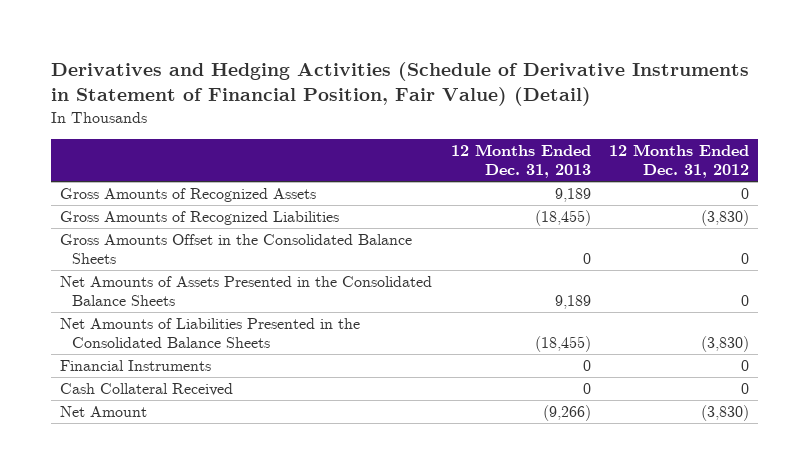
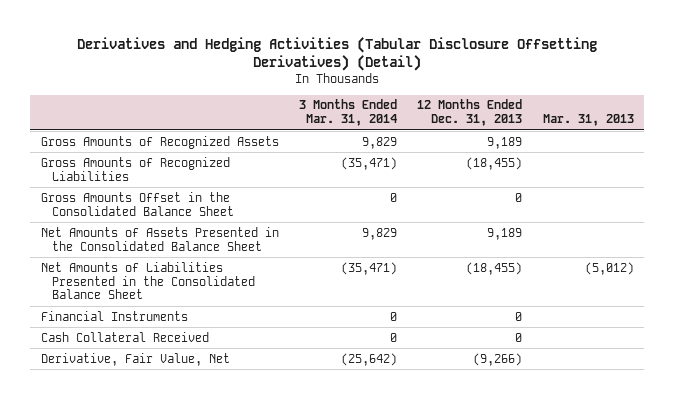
[51,62,750,107] Derivatives and Hedging Activities (Schedule of Derivative Instruments in Statement of Financial Position, Fair Value) (Detail) -> [77,36,598,71] Derivatives and Hedging Activities (Tabular Disclosure Offsetting Derivatives) (Detail)
[609,144,750,179] 12 Months Ended Dec. 31, 2012 -> none
none -> [298,99,397,127] 3 Months Ended Mar. 31, 2014
none -> [542,114,634,127] Mar. 31, 2013
[60,234,413,265] Gross Amounts Offset in the Consolidated Balance Sheets -> [40,191,235,216] Gross Amounts Offset in the Consolidated Balance Sheet
[60,276,433,307] Net Amounts of Assets Presented in the Consolidated Balance Sheets -> [40,226,279,251] Net Amounts of Assets Presented in the Consolidated Balance Sheet
[60,318,361,349] Net Amounts of Liabilities Presented in the Consolidated Balance Sheets -> [40,261,256,300] Net Amounts of Liabilities Presented in the Consolidated Balance Sheet
[60,406,148,418] Net Amount -> [40,352,230,366] Derivative, Fair Value, Net

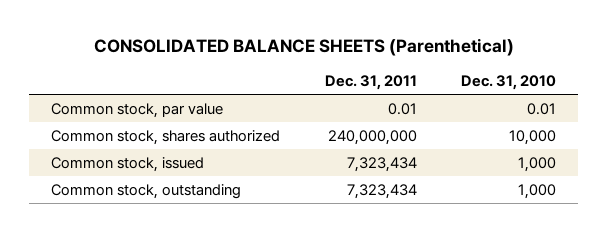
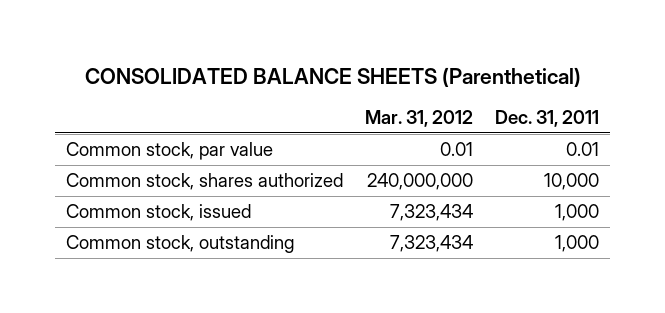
[461,75,557,91] Dec. 31, 2010 -> none
none -> [365,110,474,128] Mar. 31, 2012
[327,129,417,145] 240,000,000 -> [543,173,599,191] 10,000
[346,156,417,172] 7,323,434 -> [554,204,599,222] 1,000
[346,183,417,199] 7,323,434 -> [554,235,599,253] 1,000

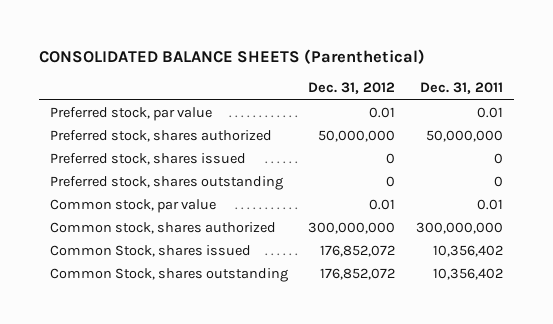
[365,110,474,128] Mar. 31, 2012 -> none
none -> [308,82,396,95] Dec. 31, 2012
none -> [49,107,212,122] Preferred stock, par value
none -> [49,130,272,143] Preferred stock, shares authorized
none -> [49,153,246,166] Preferred stock, shares issued
none -> [49,176,283,191] Preferred stock, shares outstanding
[543,173,599,191] 10,000 -> [416,222,504,235] 300,000,000
[66,204,252,222] Common stock, issued -> [49,245,251,258] Common Stock, shares issued
[554,204,599,222] 1,000 -> [433,245,504,258] 10,356,402
[66,235,295,254] Common stock, outstanding -> [49,268,288,283] Common Stock, shares outstanding
[554,235,599,253] 1,000 -> [433,268,504,281] 10,356,402

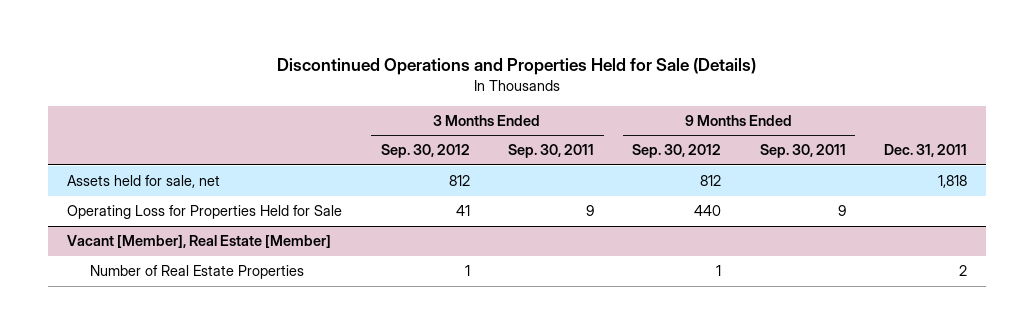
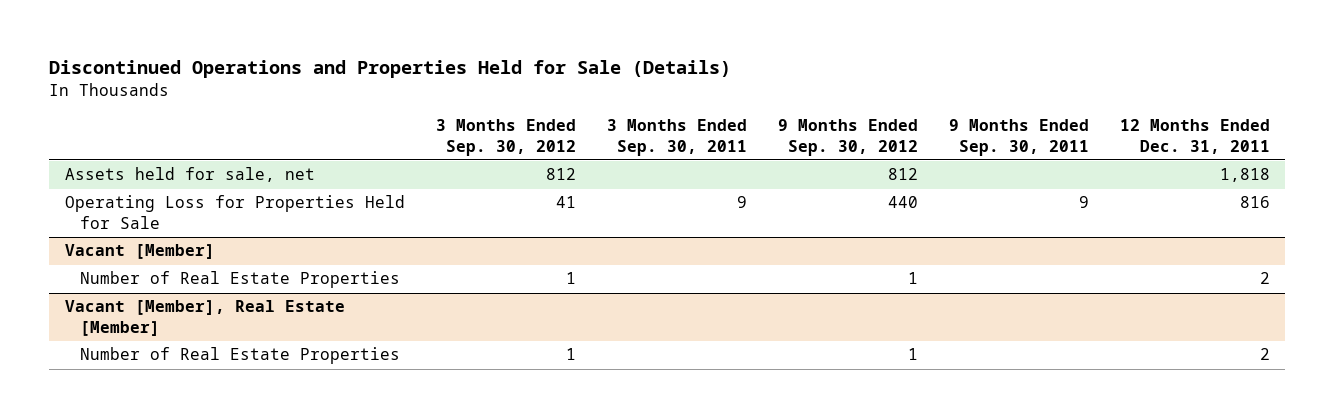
[884,144,968,158] Dec. 31, 2011 -> none
none -> [1119,119,1270,154] 12 Months Ended Dec. 31, 2011
none -> [64,244,215,260] Vacant [Member]
none -> [80,271,401,289] Number of Real Estate Properties

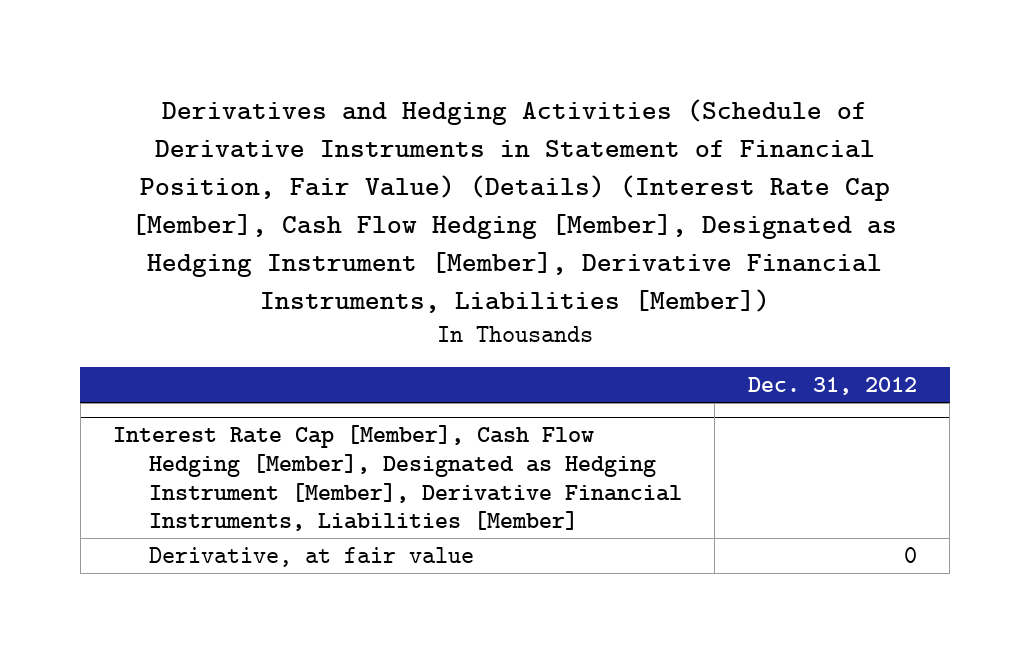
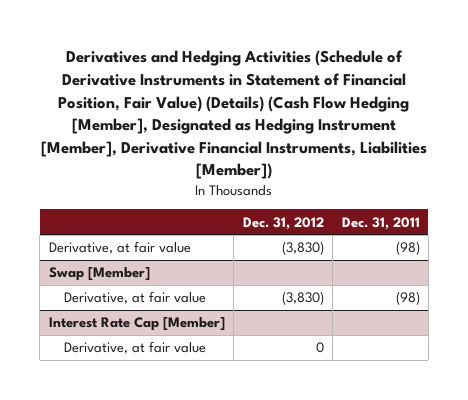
[132,98,898,314] Derivatives and Hedging Activities (Schedule of Derivative Instruments in Statement of Financial Position, Fair Value) (Details) (Interest Rate Cap [Member], Cash Flow Hedging [Member], Designated as Hedging Instrument [Member], Derivative Financial Instruments, Liabilities [Member]) -> [41,50,428,180] Derivatives and Hedging Activities (Schedule of Derivative Instruments in Statement of Financial Position, Fair Value) (Details) (Cash Flow Hedging [Member], Designated as Hedging Instrument [Member], Derivative Financial Instruments, Liabilities [Member])
none -> [341,216,420,230] Dec. 31, 2011
[113,425,682,532] Interest Rate Cap [Member], Cash Flow Hedging [Member], Designated as Hedging Instrument [Member], Derivative Financial Instruments, Liabilities [Member] -> none
none -> [48,241,191,255] Derivative, at fair value
none -> [48,267,150,282] Swap [Member]
none -> [63,291,206,305] Derivative, at fair value
none -> [48,317,225,332] Interest Rate Cap [Member]

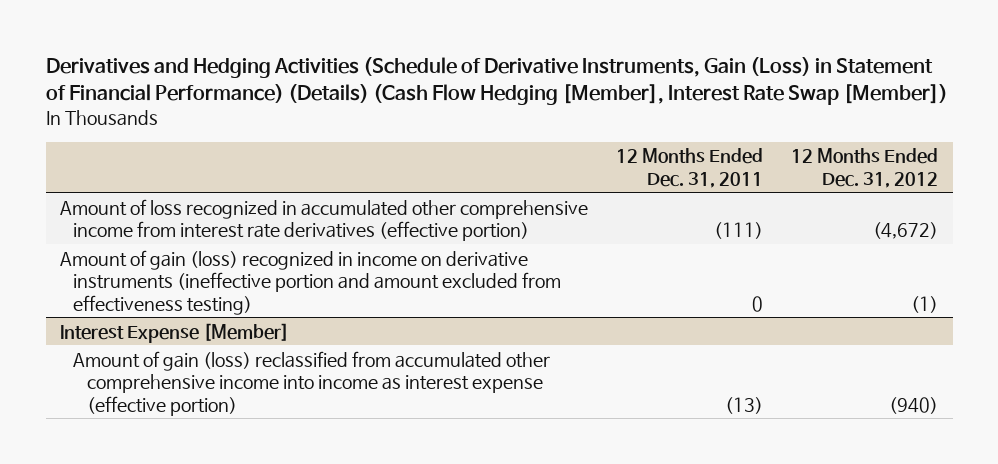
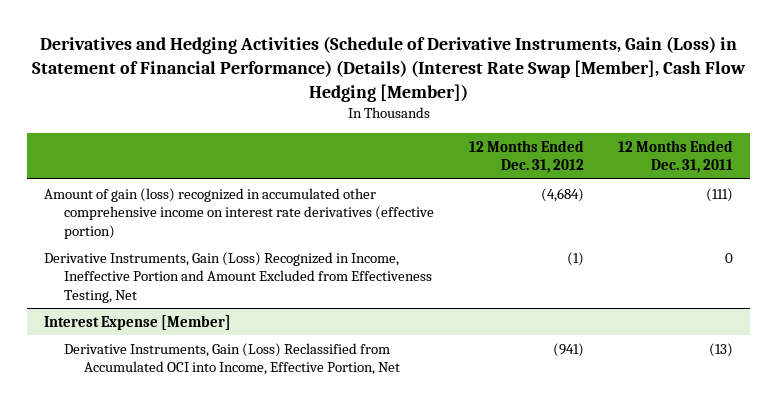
[45,57,948,106] Derivatives and Hedging Activities (Schedule of Derivative Instruments, Gain (Loss) in Statement of Financial Performance) (Details) (Cash Flow Hedging [Member], Interest Rate Swap [Member]) -> [31,36,746,102] Derivatives and Hedging Activities (Schedule of Derivative Instruments, Gain (Loss) in Statement of Financial Performance) (Details) (Interest Rate Swap [Member], Cash Flow Hedging [Member])
[59,198,588,242] Amount of loss recognized in accumulated other comprehensive income from interest rate derivatives (effective portion) -> [44,187,435,239] Amount of gain (loss) recognized in accumulated other comprehensive income on interest rate derivatives (effective portion)
[873,222,939,240] (4,672) -> [540,187,584,202] (4,684)
[59,249,562,315] Amount of gain (loss) recognized in income on derivative instruments (ineffective portion and amount excluded from effectiveness testing) -> [44,251,433,303] Derivative Instruments, Gain (Loss) Recognized in Income, Ineffective Portion and Amount Excluded from Effectiveness Testing, Net
[73,350,551,416] Amount of gain (loss) reclassified from accumulated other comprehensive income into income as interest expense (effective portion) -> [64,342,401,376] Derivative Instruments, Gain (Loss) Reclassified from Accumulated OCI into Income, Effective Portion, Net
[889,396,939,414] (940) -> [552,342,584,357] (941)

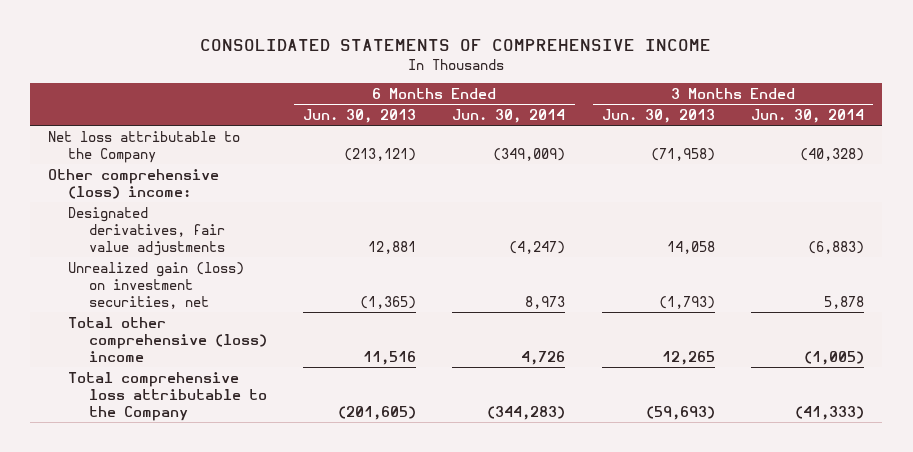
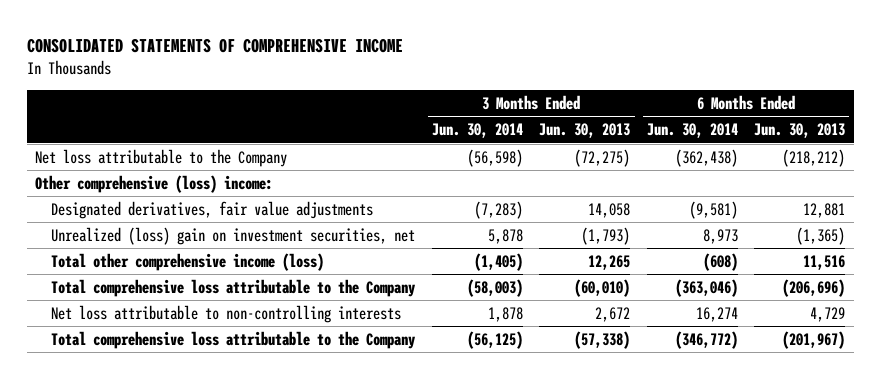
[343,147,416,161] (213,121) -> [782,148,846,167] (218,212)
[493,147,566,161] (349,009) -> [674,148,738,167] (362,438)
[650,147,715,161] (71,958) -> [574,148,631,167] (72,275)
[800,147,865,161] (40,328) -> [466,148,523,167] (56,598)
[509,240,566,254] (4,247) -> [688,200,738,219] (9,581)
[808,240,865,254] (6,883) -> [473,200,523,219] (7,283)
[68,261,245,309] Unrealized gain (loss) on investment securities, net -> [51,226,416,245] Unrealized (loss) gain on investment securities, net
[68,316,267,362] Total other comprehensive (loss) income -> [51,252,325,271] Total other comprehensive income (loss)
[521,350,566,365] 4,726 -> [702,252,738,271] (608)
[804,350,865,365] (1,005) -> [473,252,523,271] (1,405)
[337,405,416,420] (201,605) -> [782,278,846,297] (206,696)
[487,405,566,420] (344,283) -> [674,278,738,297] (363,046)
[645,405,715,420] (59,693) -> [574,278,631,297] (60,010)
[795,405,865,420] (41,333) -> [466,278,523,297] (58,003)
none -> [51,304,402,323] Net loss attributable to non-controlling interests
none -> [51,330,416,349] Total comprehensive loss attributable to the Company

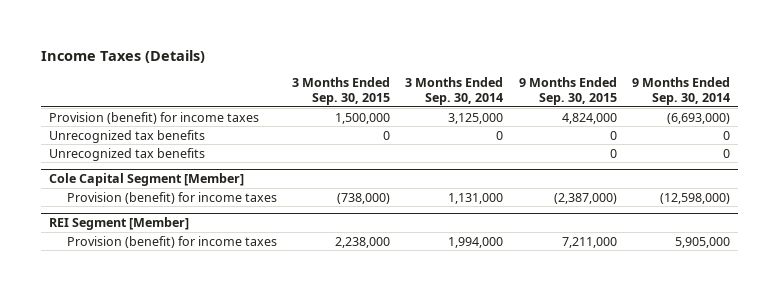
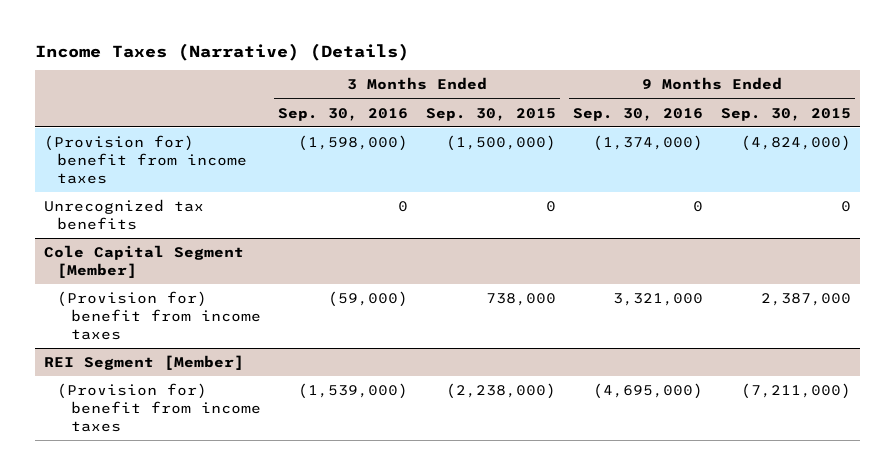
[40,49,205,63] Income Taxes (Details) -> [34,42,409,61] Income Taxes (Narrative) (Details)
[405,77,504,106] 3 Months Ended Sep. 30, 2014 -> none
[631,77,730,106] 9 Months Ended Sep. 30, 2014 -> none
none -> [278,107,409,121] Sep. 30, 2016
none -> [573,107,704,121] Sep. 30, 2016
[48,111,259,124] Provision (benefit) for income taxes -> [43,134,248,184] (Provision for) benefit from income taxes
[335,112,391,124] 1,500,000 -> [445,134,556,151] (1,500,000)
[561,112,617,124] 4,824,000 -> [740,134,851,151] (4,824,000)
[48,147,205,161] Unrecognized tax benefits -> none
[66,191,277,204] Provision (benefit) for income taxes -> [57,290,261,340] (Provision for) benefit from income taxes
[337,192,391,204] (738,000) -> [485,292,556,306] 738,000
[553,192,617,204] (2,387,000) -> [760,292,851,306] 2,387,000
[66,235,277,248] Provision (benefit) for income taxes -> [57,382,261,432] (Provision for) benefit from income taxes
[335,236,391,248] 2,238,000 -> [445,382,556,399] (2,238,000)
[561,236,617,248] 7,211,000 -> [740,382,851,399] (7,211,000)

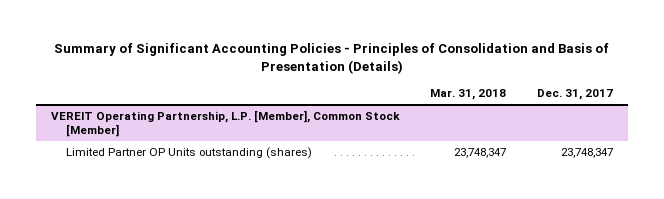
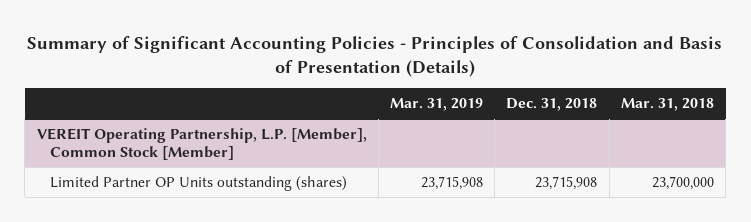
[537,89,614,101] Dec. 31, 2017 -> none
none -> [390,98,484,112] Mar. 31, 2019
none -> [506,98,598,112] Dec. 31, 2018
[454,148,507,159] 23,748,347 -> [651,176,714,191] 23,700,000

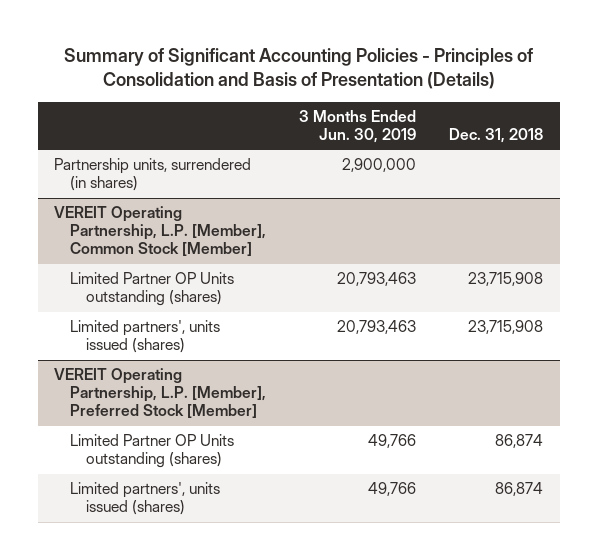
[390,98,484,112] Mar. 31, 2019 -> none
[620,98,714,112] Mar. 31, 2018 -> none
none -> [299,110,417,144] 3 Months Ended Jun. 30, 2019
none -> [54,158,252,192] Partnership units, surrendered (in shares)
none -> [70,320,221,354] Limited partners', units issued (shares)
none -> [54,368,267,419] VEREIT Operating Partnership, L.P. [Member], Preferred Stock [Member]
none -> [70,434,235,469] Limited Partner OP Units outstanding (shares)
none -> [70,482,221,516] Limited partners', units issued (shares)

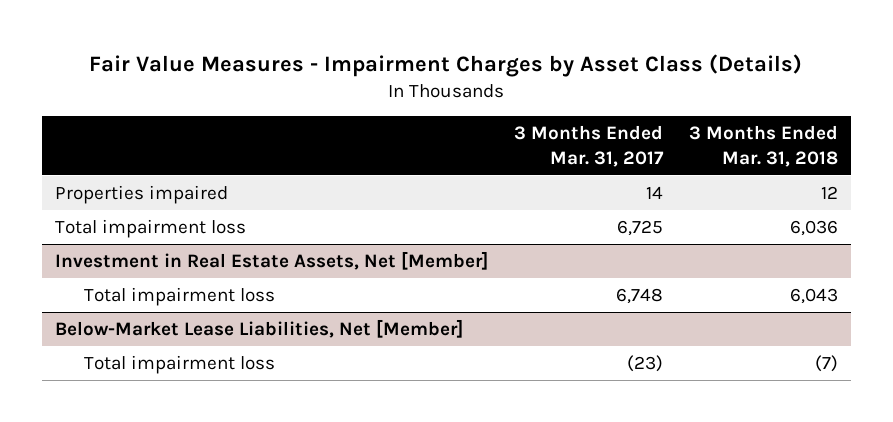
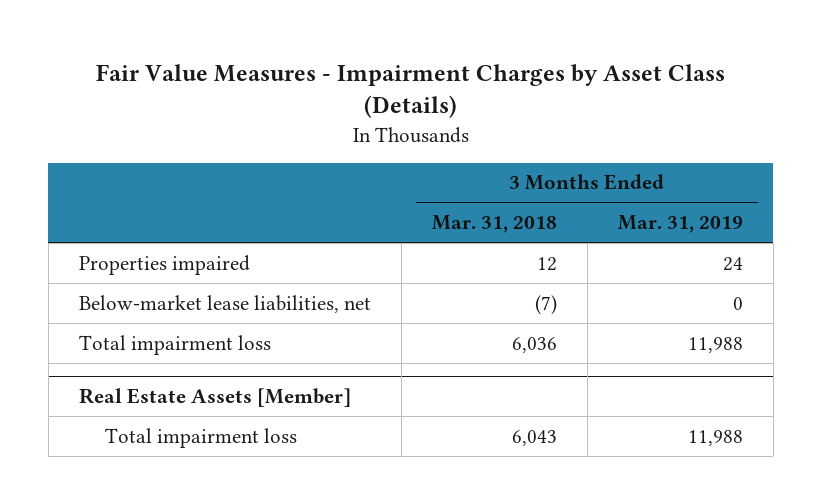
[513,125,664,167] 3 Months Ended Mar. 31, 2017 -> none
none -> [617,215,743,234] Mar. 31, 2019
none -> [78,294,371,313] Below-market lease liabilities, net
[54,251,488,271] Investment in Real Estate Assets, Net [Member] -> [78,388,351,408] Real Estate Assets [Member]
[54,319,463,339] Below-Market Lease Liabilities, Net [Member] -> none
[84,355,276,375] Total impairment loss -> none

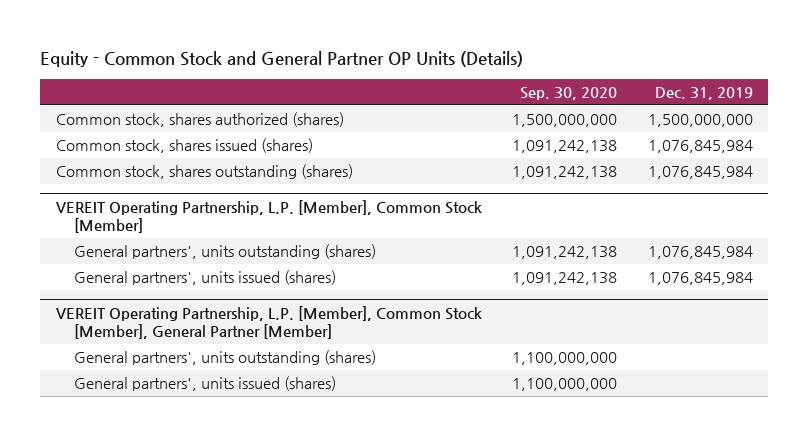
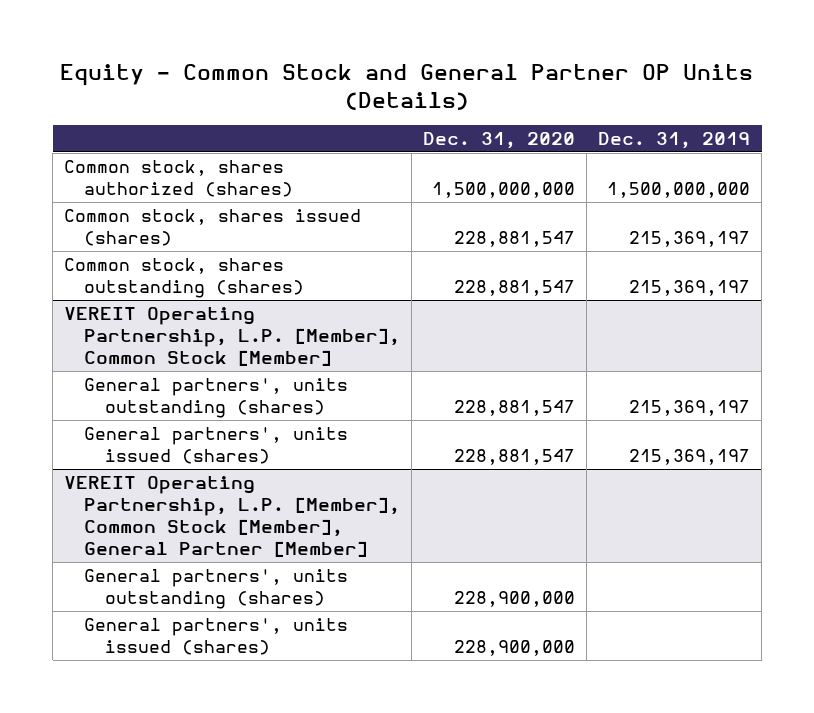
[520,87,618,101] Sep. 30, 2020 -> none
none -> [423,132,576,150] Dec. 31, 2020
[647,140,753,154] 1,076,845,984 -> [629,231,751,248] 215,369,197
[647,166,753,180] 1,076,845,984 -> [629,280,751,297] 215,369,197
[647,246,753,260] 1,076,845,984 -> [629,400,751,417] 215,369,197
[647,272,753,286] 1,076,845,984 -> [629,449,751,466] 215,369,197

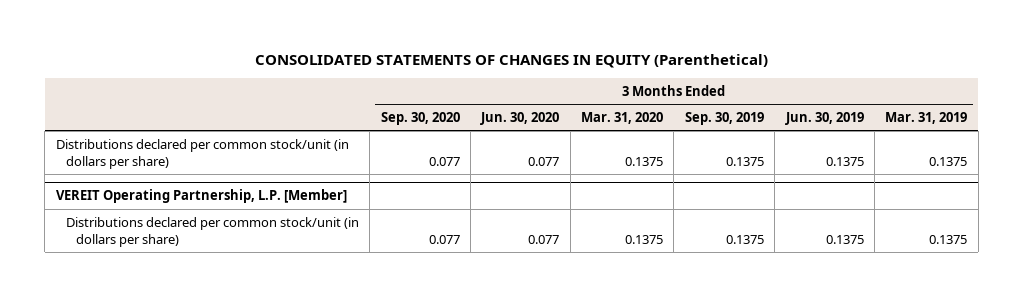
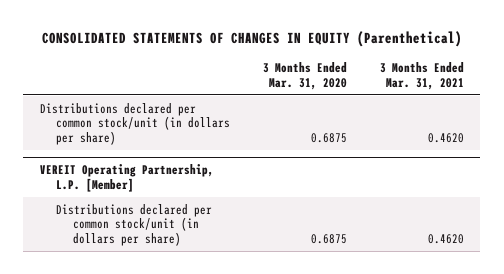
[380,112,460,126] Sep. 30, 2020 -> none
[480,112,560,126] Jun. 30, 2020 -> none
[684,112,764,126] Sep. 30, 2019 -> none
[784,112,864,126] Jun. 30, 2019 -> none
[885,112,968,125] Mar. 31, 2019 -> none
none -> [379,62,464,90] 3 Months Ended Mar. 31, 2021
[625,156,664,166] 0.1375 -> [311,133,348,144] 0.6875
[625,234,664,244] 0.1375 -> [311,234,348,245] 0.6875

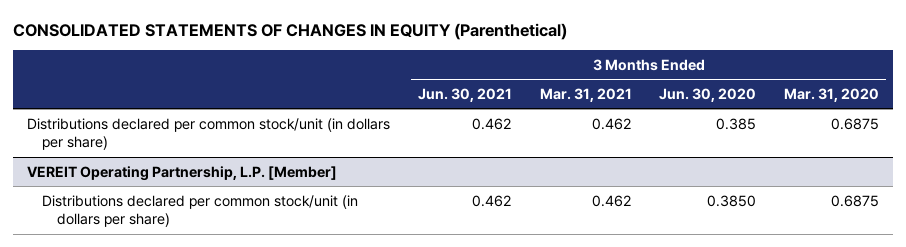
none -> [417,88,512,103] Jun. 30, 2021
none -> [659,88,757,103] Jun. 30, 2020
[427,133,464,144] 0.4620 -> [591,117,632,130] 0.462
[427,234,464,245] 0.4620 -> [591,194,632,207] 0.462

